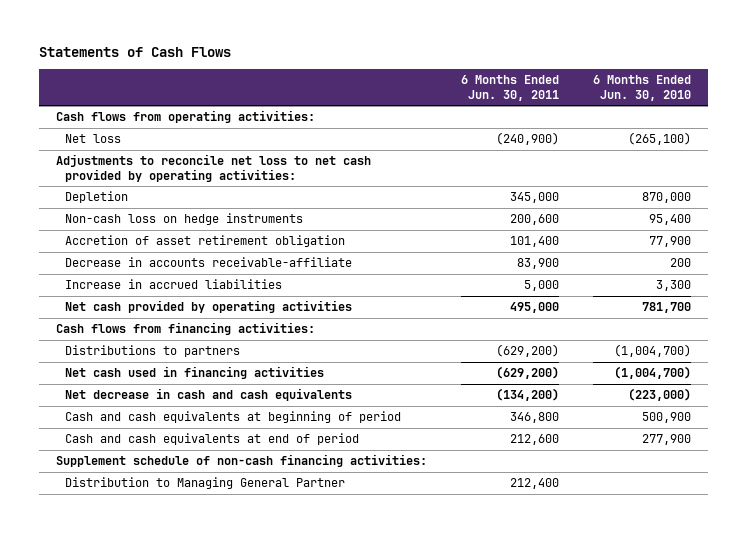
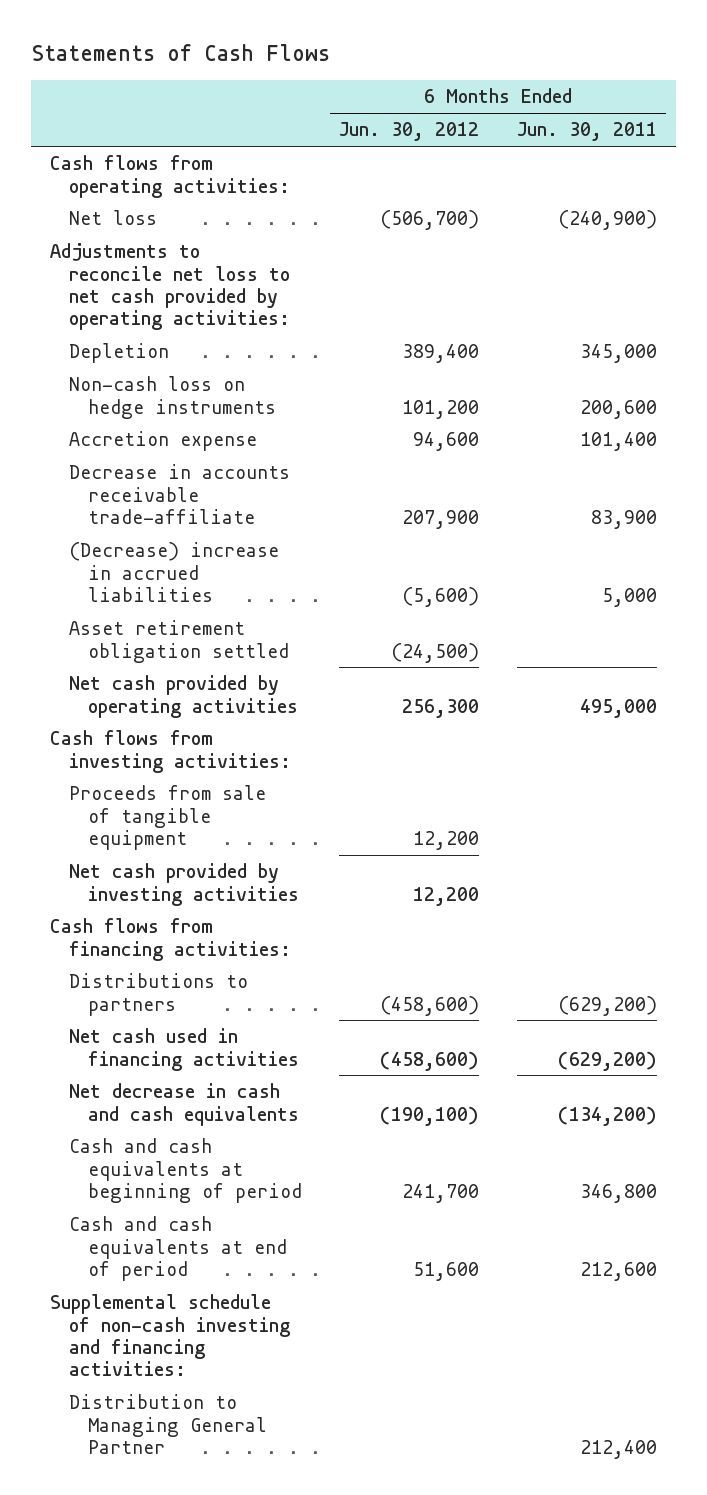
[593,74,692,101] 6 Months Ended Jun. 30, 2010 -> none
none -> [339,122,480,142] Jun. 30, 2012
[64,235,345,248] Accretion of asset retirement obligation -> [68,431,257,452] Accretion expense
[64,257,352,268] Decrease in accounts receivable-affiliate -> [68,464,290,524] Decrease in accounts receivable trade-affiliate
[64,279,282,290] Increase in accrued liabilities -> [68,542,279,602] (Decrease) increase in accrued liabilities
none -> [68,620,289,663] Asset retirement obligation settled
none -> [49,730,291,773] Cash flows from investing activities:
none -> [68,785,266,850] Proceeds from sale of tangible equipment
none -> [68,863,299,906] Net cash provided by investing activities
[56,454,428,468] Supplement schedule of non-cash financing activities: -> [49,1294,290,1377] Supplemental schedule of non-cash investing and financing activities:

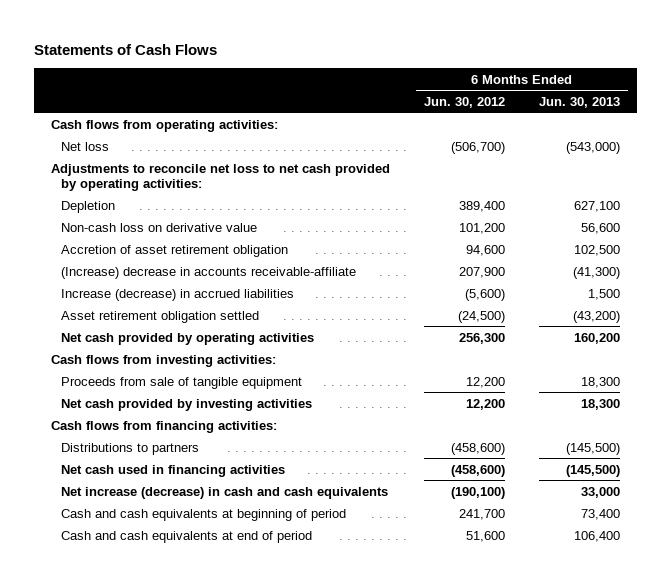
[516,122,657,142] Jun. 30, 2011 -> none
none -> [539,96,621,108] Jun. 30, 2013
[68,376,276,419] Non-cash loss on hedge instruments -> [61,222,258,232] Non-cash loss on derivative value
[68,431,257,452] Accretion expense -> [61,244,289,257] Accretion of asset retirement obligation
[68,464,290,524] Decrease in accounts receivable trade-affiliate -> [61,266,357,279] (Increase) decrease in accounts receivable-affiliate
[68,542,279,602] (Decrease) increase in accrued liabilities -> [61,288,295,301] Increase (decrease) in accrued liabilities
[68,1083,299,1126] Net decrease in cash and cash equivalents -> [61,486,389,499] Net increase (decrease) in cash and cash equivalents
[49,1294,290,1377] Supplemental schedule of non-cash investing and financing activities: -> none
[68,1394,267,1454] Distribution to Managing General Partner -> none

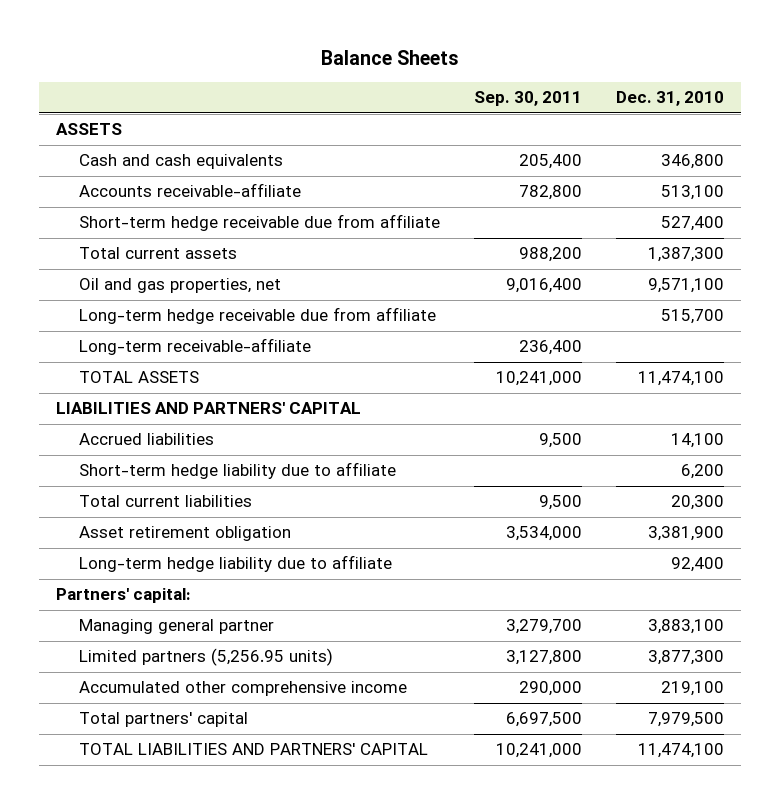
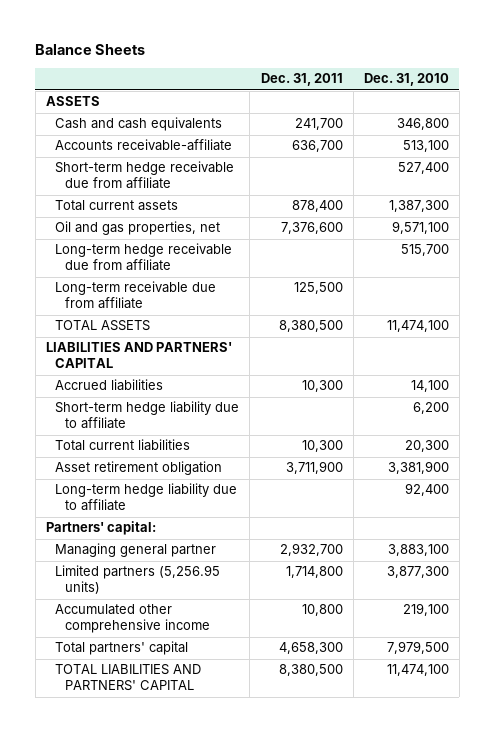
[474,91,583,107] Sep. 30, 2011 -> none
none -> [260,73,343,87] Dec. 31, 2011
[79,338,312,356] Long-term receivable-affiliate -> [55,281,217,310] Long-term receivable due from affiliate

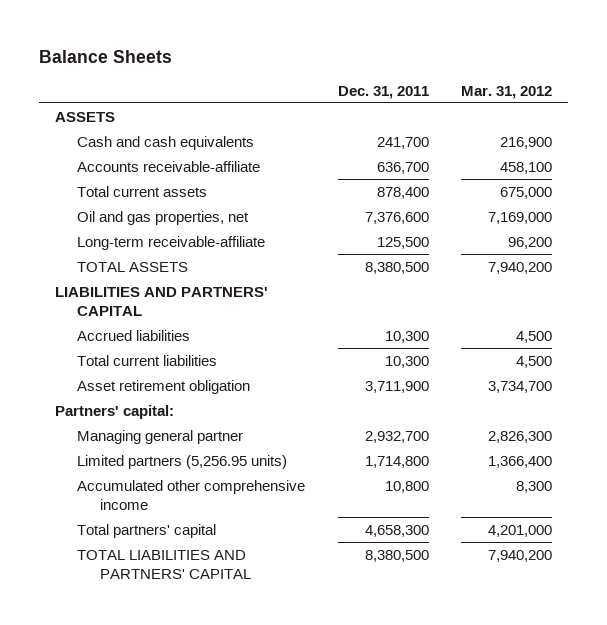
[363,73,449,87] Dec. 31, 2010 -> none
none -> [461,85,553,99] Mar. 31, 2012
[55,161,235,190] Short-term hedge receivable due from affiliate -> none
[55,243,233,272] Long-term hedge receivable due from affiliate -> none
[55,281,217,310] Long-term receivable due from affiliate -> [77,235,266,250] Long-term receivable-affiliate
[55,401,240,430] Short-term hedge liability due to affiliate -> none
[55,483,238,512] Long-term hedge liability due to affiliate -> none

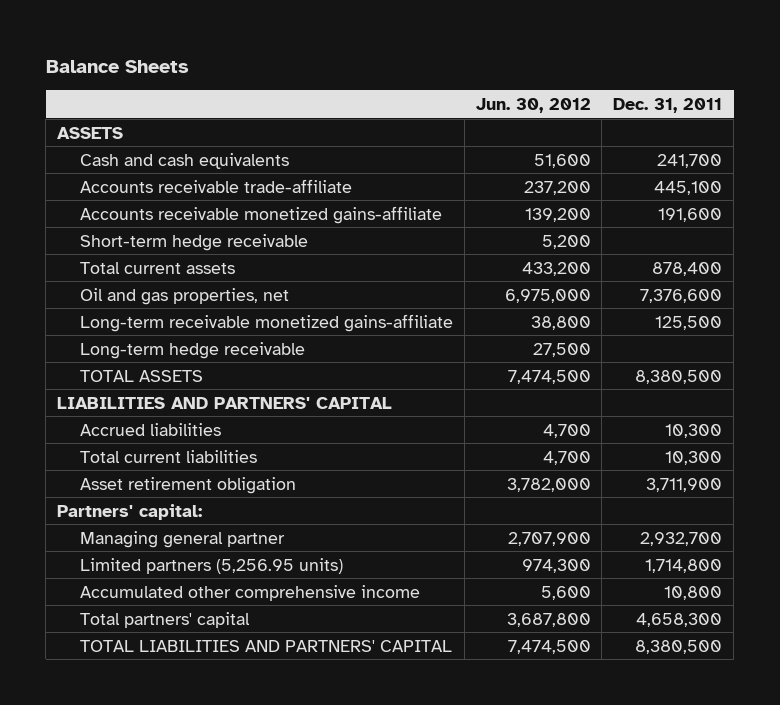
[461,85,553,99] Mar. 31, 2012 -> none
none -> [475,98,591,114] Jun. 30, 2012
[77,160,261,172] Accounts receivable-affiliate -> [79,178,352,193] Accounts receivable trade-affiliate
[376,161,429,174] 636,700 -> [654,180,723,195] 445,100
none -> [79,205,442,224] Accounts receivable monetized gains-affiliate
none -> [79,233,308,251] Short-term hedge receivable
[77,235,266,250] Long-term receivable-affiliate -> [79,313,453,332] Long-term receivable monetized gains-affiliate
none -> [79,341,305,359] Long-term hedge receivable

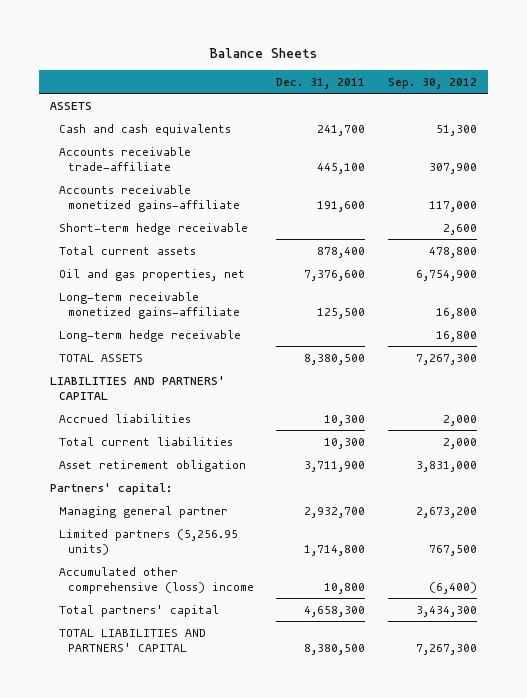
[475,98,591,114] Jun. 30, 2012 -> none
none -> [387,77,477,89] Sep. 30, 2012
[79,584,420,601] Accumulated other comprehensive income -> [58,566,254,594] Accumulated other comprehensive (loss) income

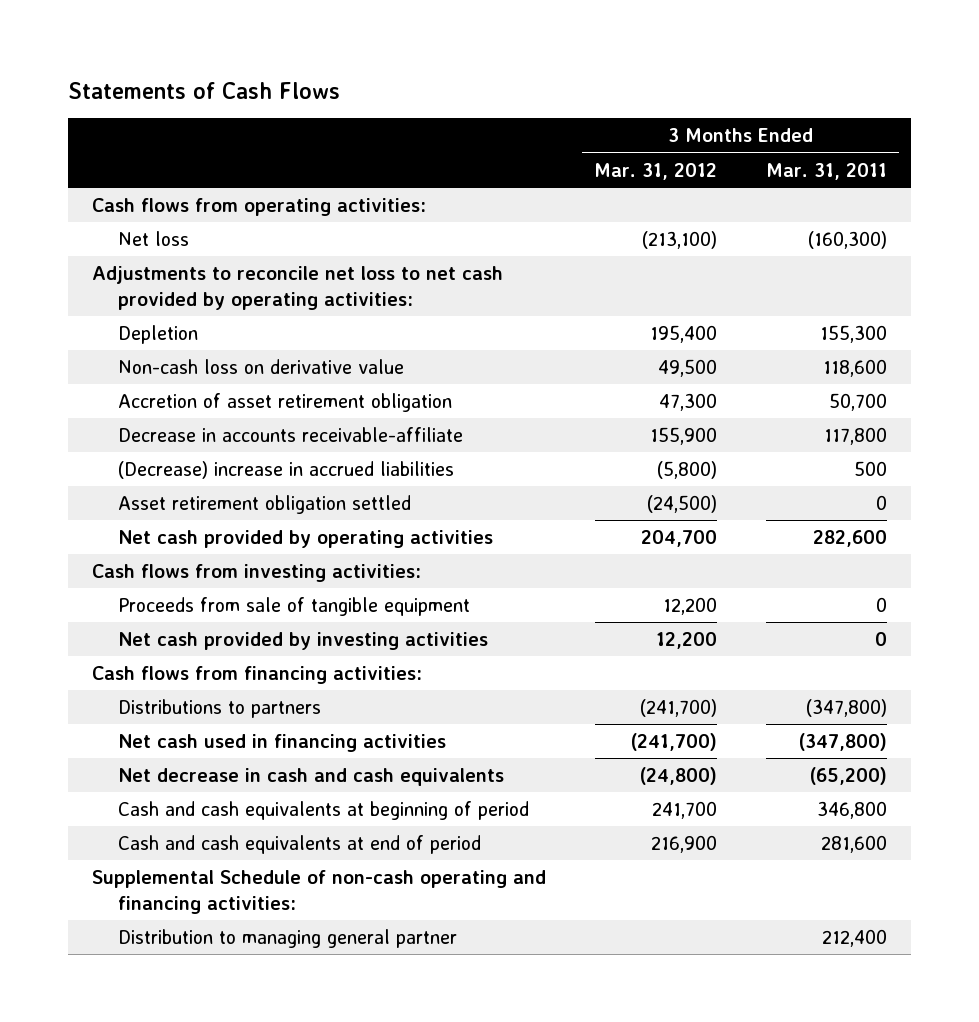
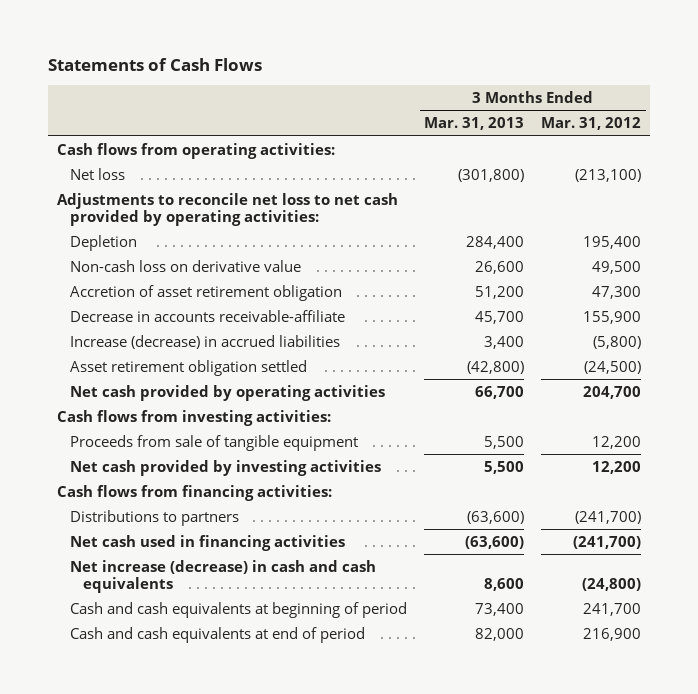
[765,162,887,180] Mar. 31, 2011 -> none
none -> [424,117,525,131] Mar. 31, 2013
[117,460,454,479] (Decrease) increase in accrued liabilities -> [70,334,341,349] Increase (decrease) in accrued liabilities
[117,767,504,786] Net decrease in cash and cash equivalents -> [70,559,377,593] Net increase (decrease) in cash and cash equivalents
[92,869,547,914] Supplemental Schedule of non-cash operating and financing activities: -> none
[117,928,457,948] Distribution to managing general partner -> none

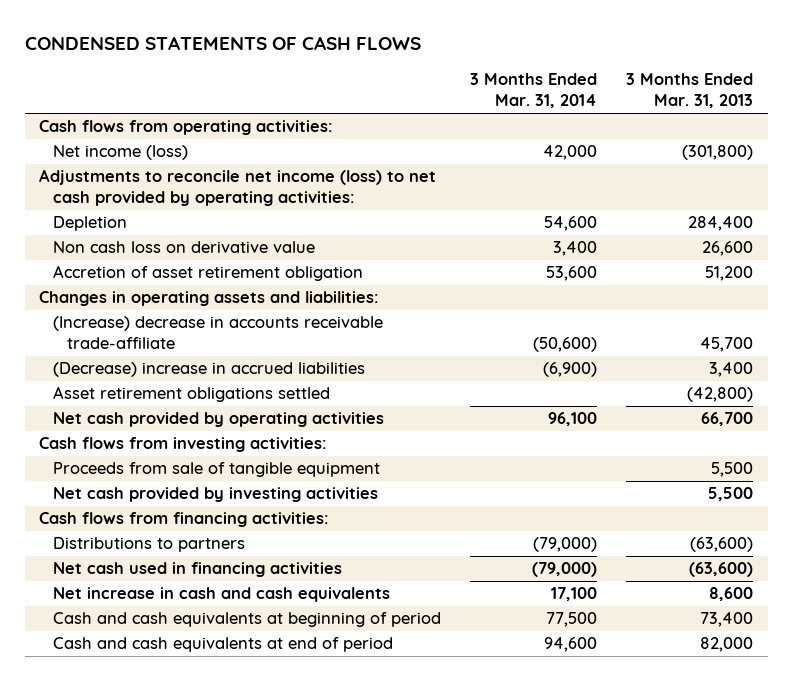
[48,57,263,71] Statements of Cash Flows -> [24,36,421,51] CONDENSED STATEMENTS OF CASH FLOWS
[541,117,642,131] Mar. 31, 2012 -> none
none -> [470,73,598,109] 3 Months Ended Mar. 31, 2014
[70,167,126,180] Net loss -> [53,145,189,161] Net income (loss)
[57,192,399,226] Adjustments to reconcile net loss to net cash provided by operating activities: -> [39,169,437,207] Adjustments to reconcile net income (loss) to net cash provided by operating activities:
[70,259,302,272] Non-cash loss on derivative value -> [53,241,316,254] Non cash loss on derivative value
none -> [39,291,380,307] Changes in operating assets and liabilities:
[70,309,346,322] Decrease in accounts receivable-affiliate -> [53,316,384,350] (Increase) decrease in accounts receivable trade-affiliate
[70,334,341,349] Increase (decrease) in accrued liabilities -> [53,362,366,378] (Decrease) increase in accrued liabilities
[70,359,308,376] Asset retirement obligation settled -> [53,386,331,403] Asset retirement obligations settled
[70,559,377,593] Net increase (decrease) in cash and cash equivalents -> [53,587,391,603] Net increase in cash and cash equivalents

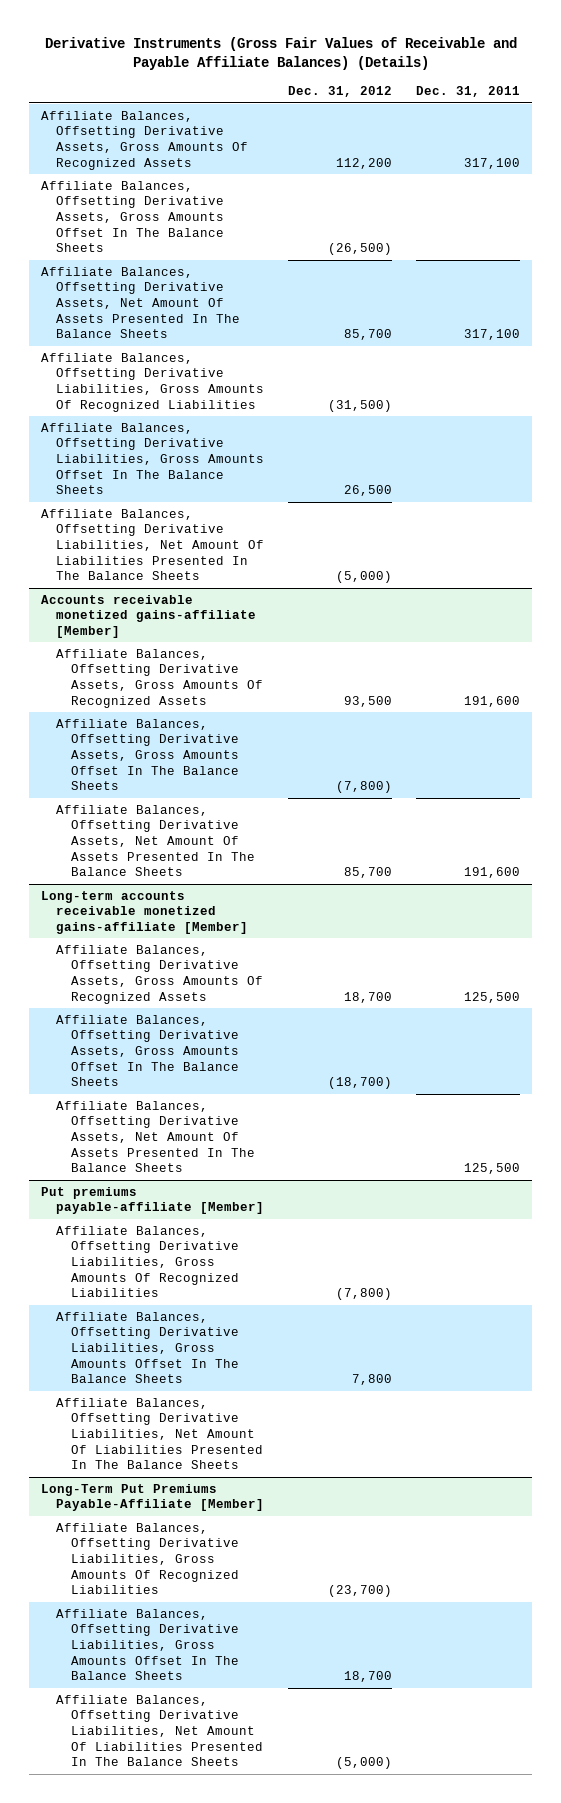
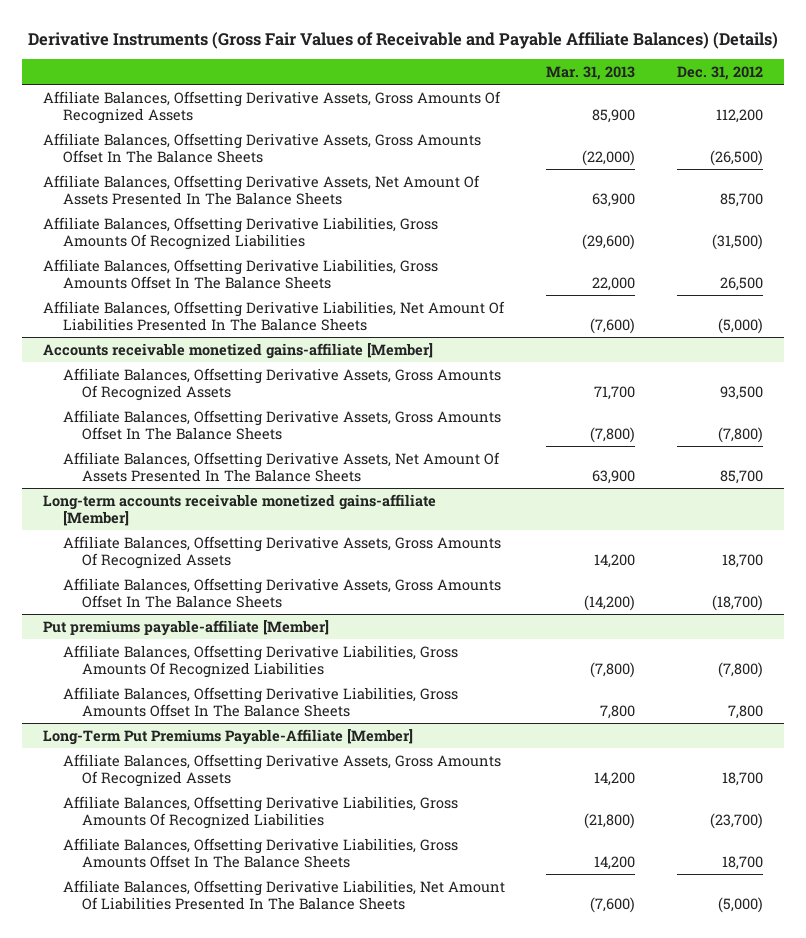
[415,86,520,98] Dec. 31, 2011 -> none
none -> [546,66,636,81] Mar. 31, 2013
[55,1100,255,1173] Affiliate Balances, Offsetting Derivative Assets, Net Amount Of Assets Presented In The Balance Sheets -> none
[55,1397,263,1470] Affiliate Balances, Offsetting Derivative Liabilities, Net Amount Of Liabilities Presented In The Balance Sheets -> none
none -> [62,753,501,787] Affiliate Balances, Offsetting Derivative Assets, Gross Amounts Of Recognized Assets

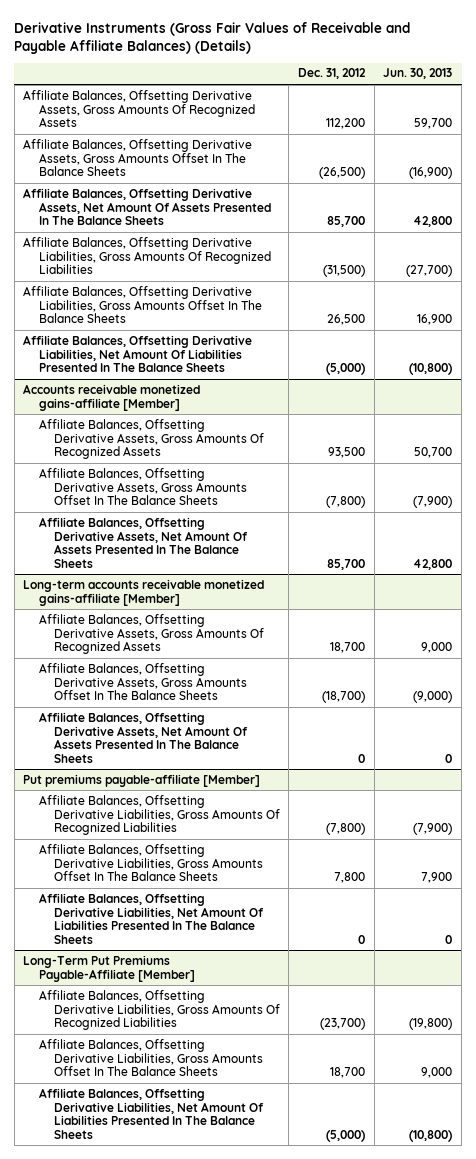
[546,66,636,81] Mar. 31, 2013 -> none
none -> [383,68,453,80] Jun. 30, 2013
none -> [38,711,248,763] Affiliate Balances, Offsetting Derivative Assets, Net Amount Of Assets Presented In The Balance Sheets
none -> [38,892,264,944] Affiliate Balances, Offsetting Derivative Liabilities, Net Amount Of Liabilities Presented In The Balance Sheets
[62,753,501,787] Affiliate Balances, Offsetting Derivative Assets, Gross Amounts Of Recognized Assets -> none

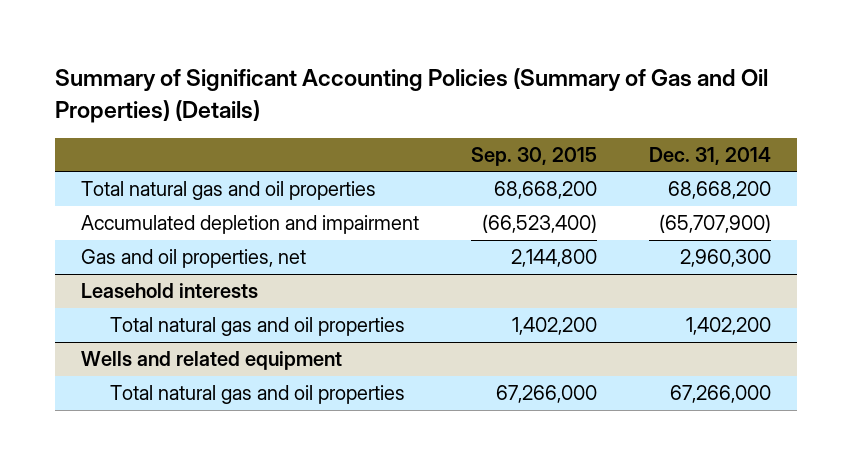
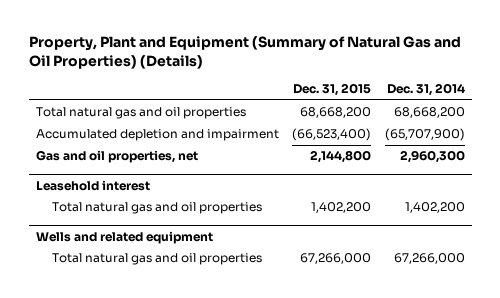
[55,68,769,123] Summary of Significant Accounting Policies (Summary of Gas and Oil Properties) (Details) -> [28,36,461,69] Property, Plant and Equipment (Summary of Natural Gas and Oil Properties) (Details)
[471,146,598,166] Sep. 30, 2015 -> none
none -> [293,83,372,97] Dec. 31, 2015
[81,283,259,299] Leasehold interests -> [35,179,150,191] Leasehold interest

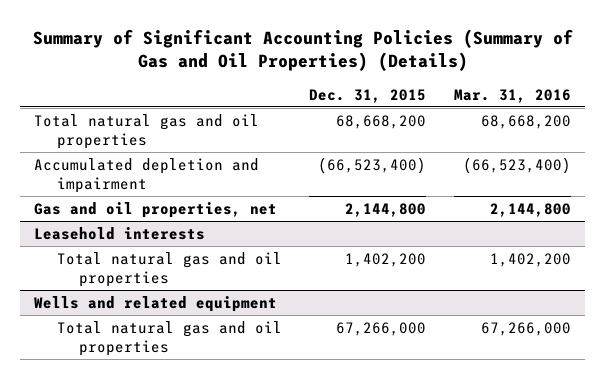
[28,36,461,69] Property, Plant and Equipment (Summary of Natural Gas and Oil Properties) (Details) -> [32,28,573,72] Summary of Significant Accounting Policies (Summary of Gas and Oil Properties) (Details)
[386,83,465,97] Dec. 31, 2014 -> none
none -> [454,88,572,103] Mar. 31, 2016
[35,179,150,191] Leasehold interest -> [34,226,206,240] Leasehold interests

